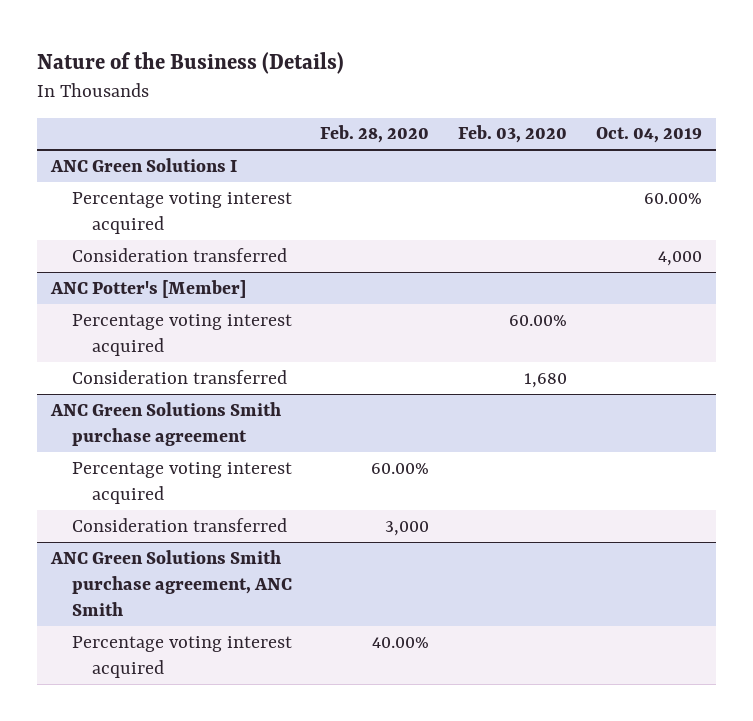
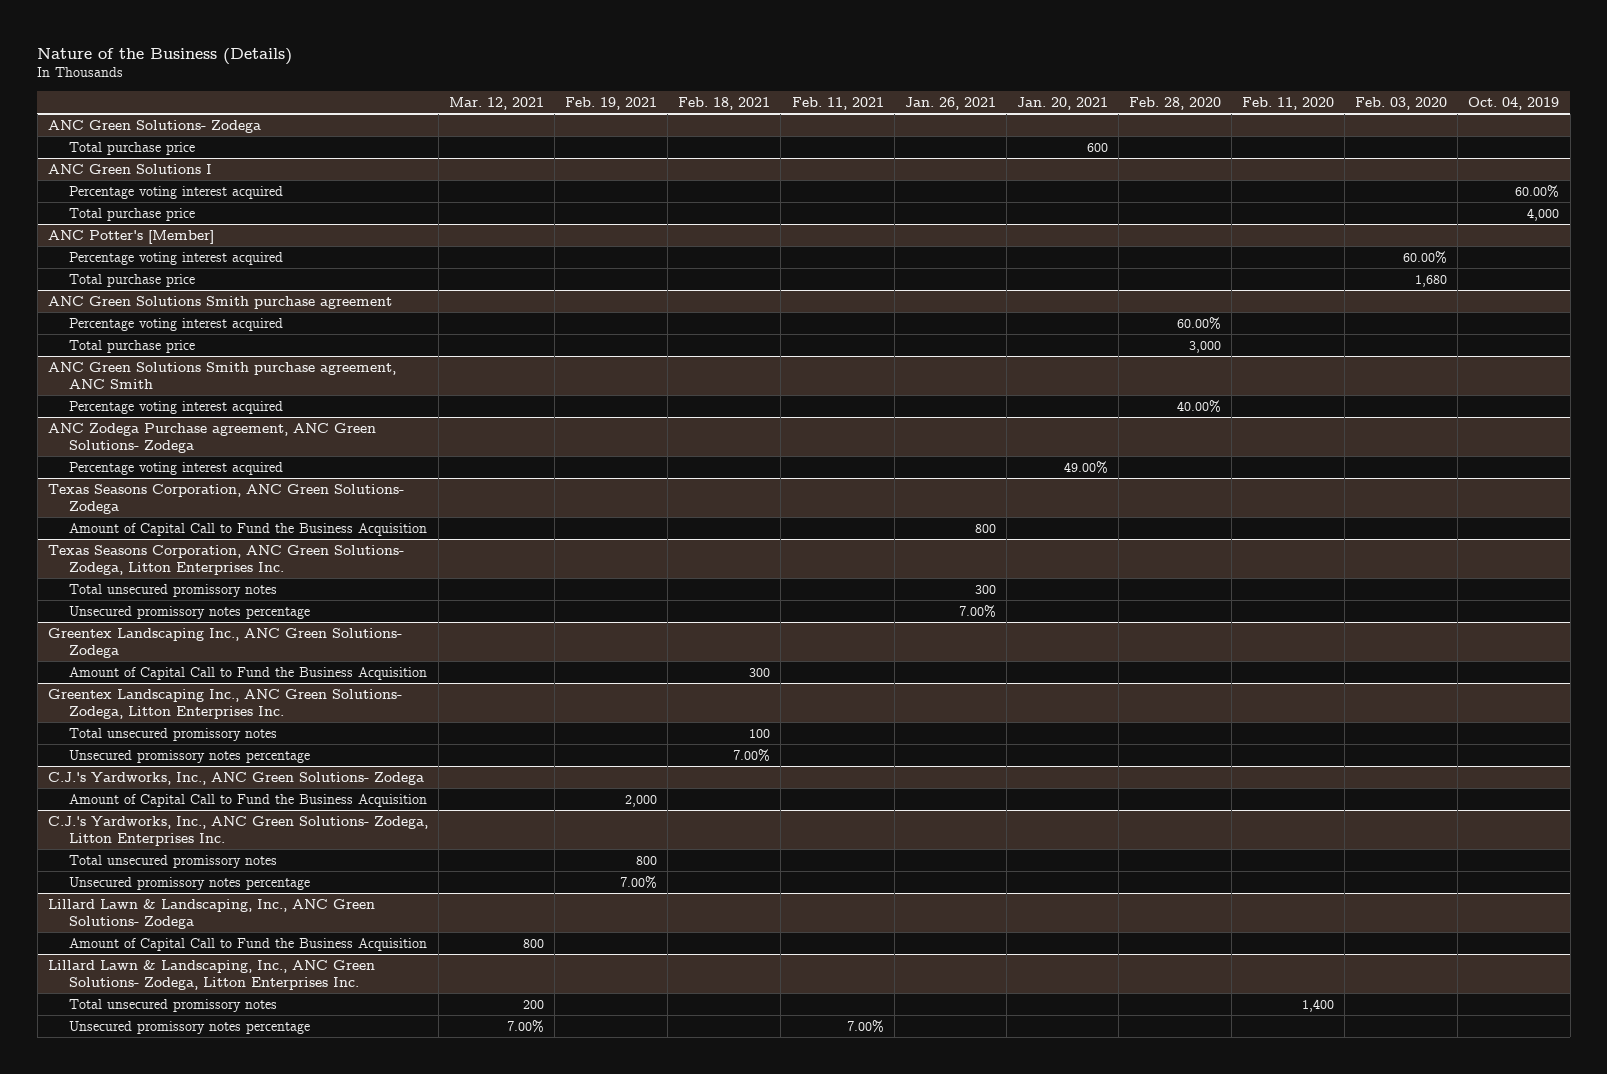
none -> [449,96,545,110] Mar. 12, 2021
none -> [565,96,658,110] Feb. 19, 2021
none -> [678,96,771,110] Feb. 18, 2021
none -> [791,96,884,110] Feb. 11, 2021
none -> [904,96,996,110] Jan. 26, 2021
none -> [1016,96,1108,110] Jan. 20, 2021
none -> [1242,96,1335,110] Feb. 11, 2020
none -> [47,119,261,133] ANC Green Solutions- Zodega
none -> [68,141,195,155] Total purchase price
[71,247,287,262] Consideration transferred -> [68,207,195,221] Total purchase price
[71,369,287,384] Consideration transferred -> [68,273,195,287] Total purchase price
[71,517,287,532] Consideration transferred -> [68,339,195,353] Total purchase price
none -> [47,422,376,453] ANC Zodega Purchase agreement, ANC Green Solutions- Zodega
none -> [68,461,283,475] Percentage voting interest acquired
none -> [47,483,404,514] Texas Seasons Corporation, ANC Green Solutions- Zodega
none -> [68,522,427,536] Amount of Capital Call to Fund the Business Acquisition
none -> [47,544,404,575] Texas Seasons Corporation, ANC Green Solutions- Zodega, Litton Enterprises Inc.
none -> [68,583,277,597] Total unsecured promissory notes
none -> [68,605,310,619] Unsecured promissory notes percentage
none -> [47,627,402,658] Greentex Landscaping Inc., ANC Green Solutions- Zodega
none -> [68,666,427,680] Amount of Capital Call to Fund the Business Acquisition
none -> [47,688,402,719] Greentex Landscaping Inc., ANC Green Solutions- Zodega, Litton Enterprises Inc.
none -> [68,727,277,741] Total unsecured promissory notes
none -> [68,749,310,763] Unsecured promissory notes percentage
none -> [47,771,424,785] C.J.'s Yardworks, Inc., ANC Green Solutions- Zodega
none -> [68,793,427,807] Amount of Capital Call to Fund the Business Acquisition
none -> [47,815,428,846] C.J.'s Yardworks, Inc., ANC Green Solutions- Zodega, Litton Enterprises Inc.
none -> [68,854,277,868] Total unsecured promissory notes
none -> [68,876,310,890] Unsecured promissory notes percentage
none -> [47,898,375,929] Lillard Lawn & Landscaping, Inc., ANC Green Solutions- Zodega
none -> [68,937,427,951] Amount of Capital Call to Fund the Business Acquisition
none -> [47,959,375,990] Lillard Lawn & Landscaping, Inc., ANC Green Solutions- Zodega, Litton Enterprises Inc.
none -> [68,998,277,1012] Total unsecured promissory notes
none -> [68,1020,310,1034] Unsecured promissory notes percentage

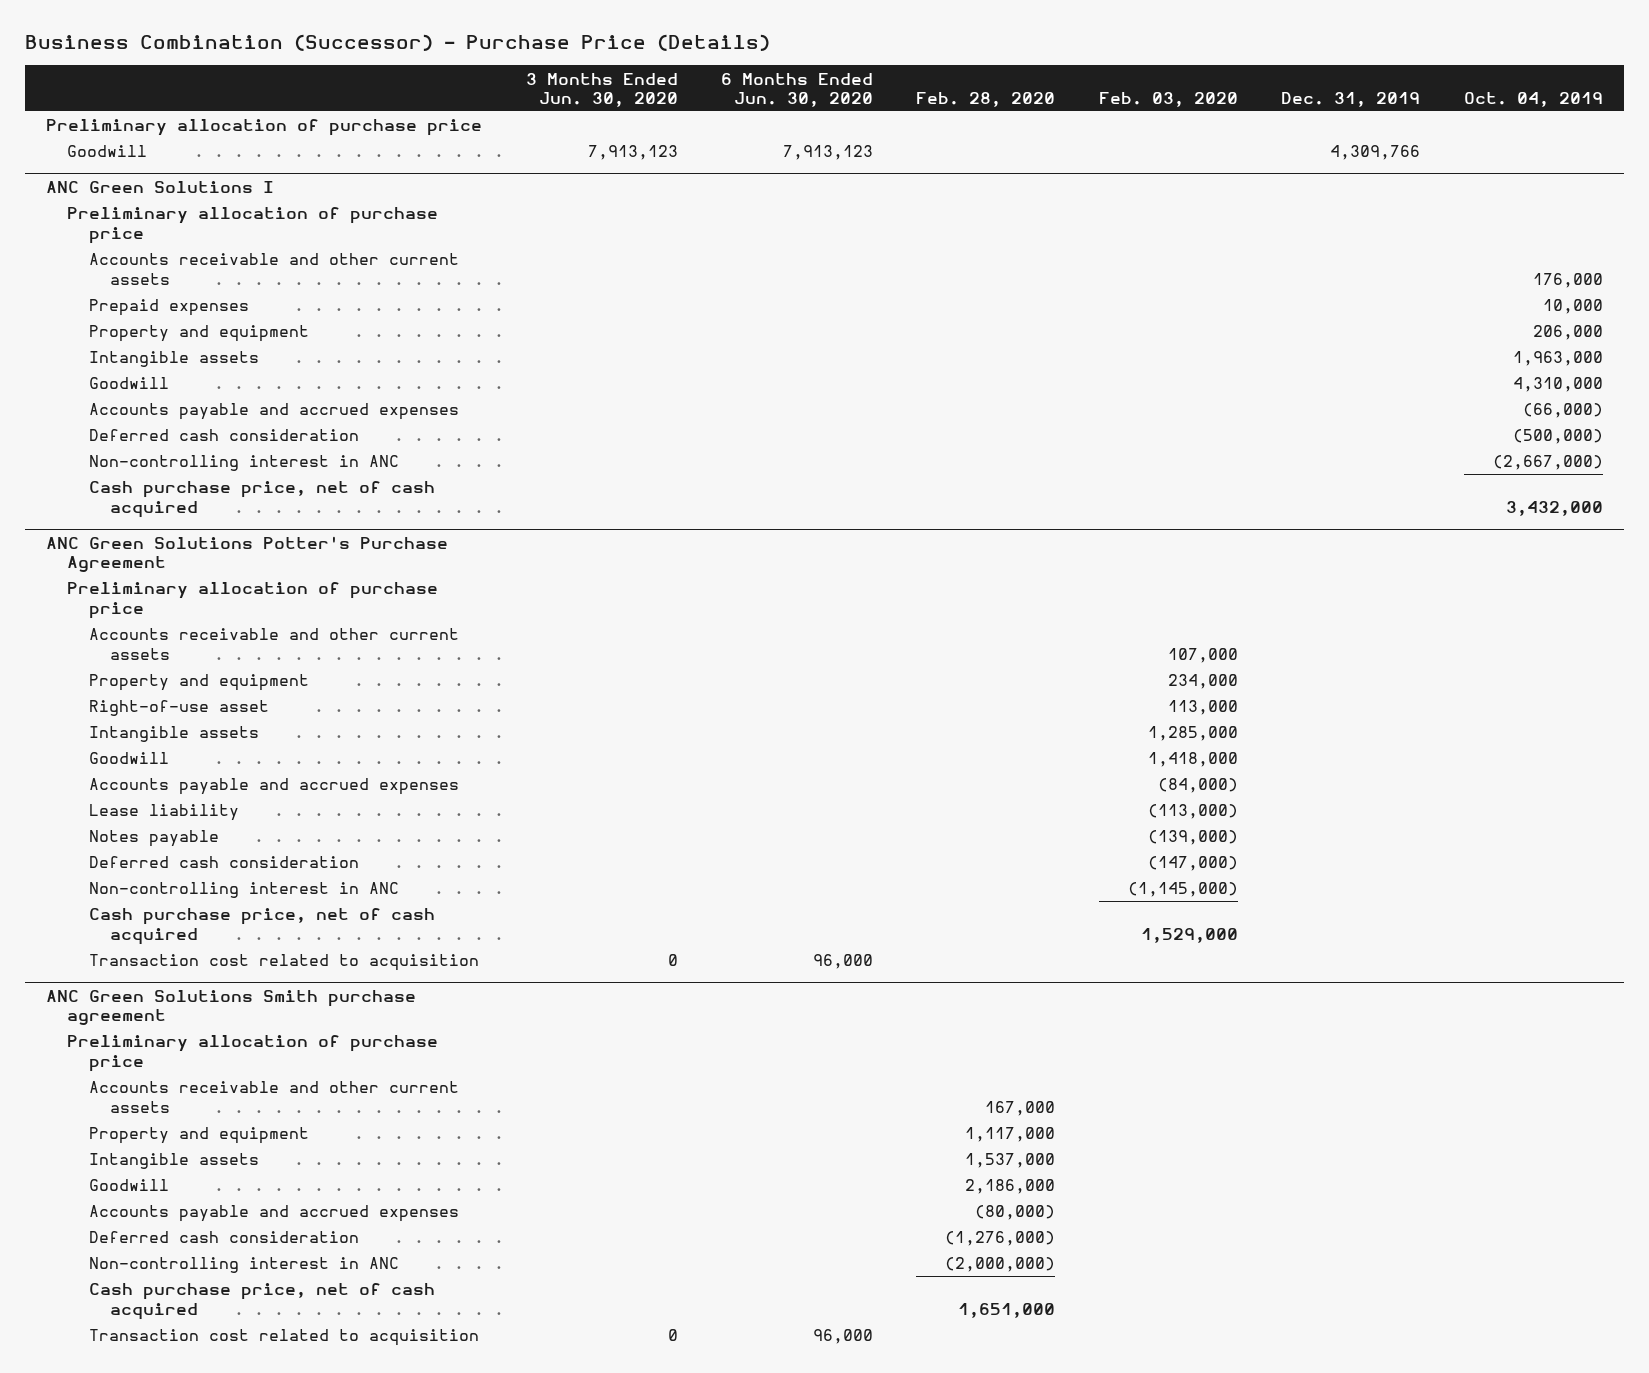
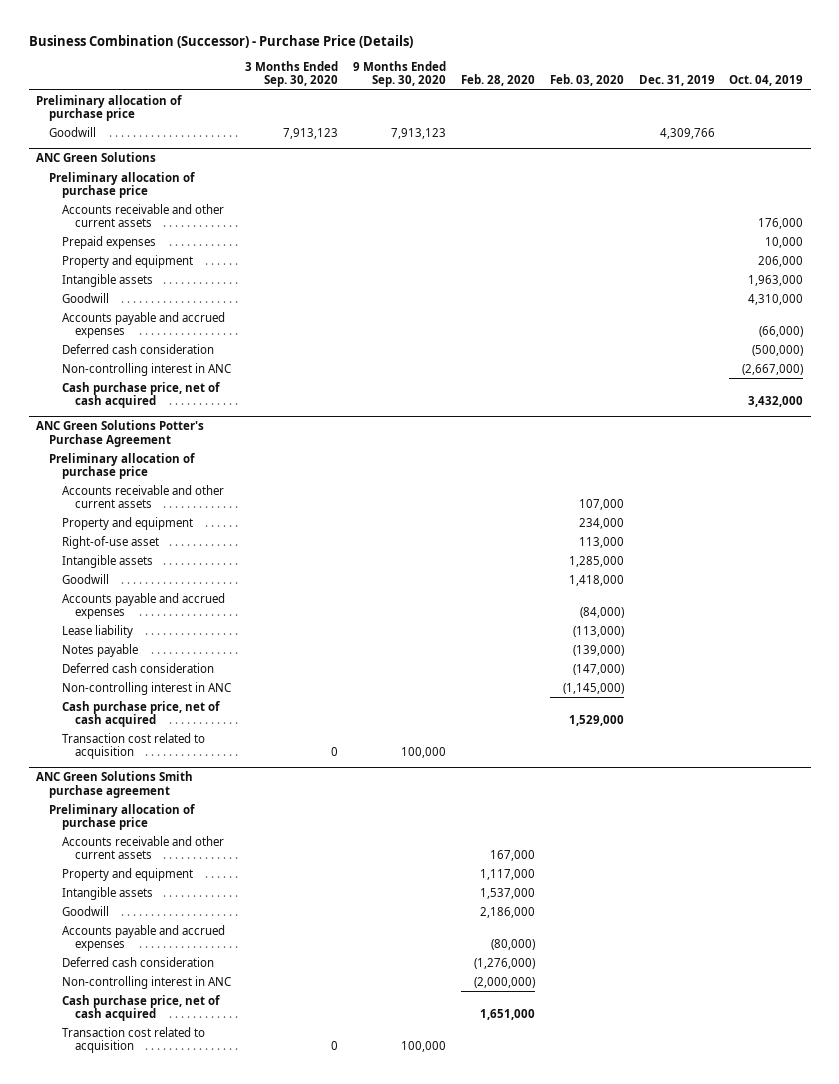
[525,72,678,107] 3 Months Ended Jun. 30, 2020 -> none
[721,72,874,107] 6 Months Ended Jun. 30, 2020 -> none
none -> [245,60,339,88] 3 Months Ended Sep. 30, 2020
none -> [353,60,447,88] 9 Months Ended Sep. 30, 2020
[46,180,275,193] ANC Green Solutions I -> [36,152,157,163] ANC Green Solutions

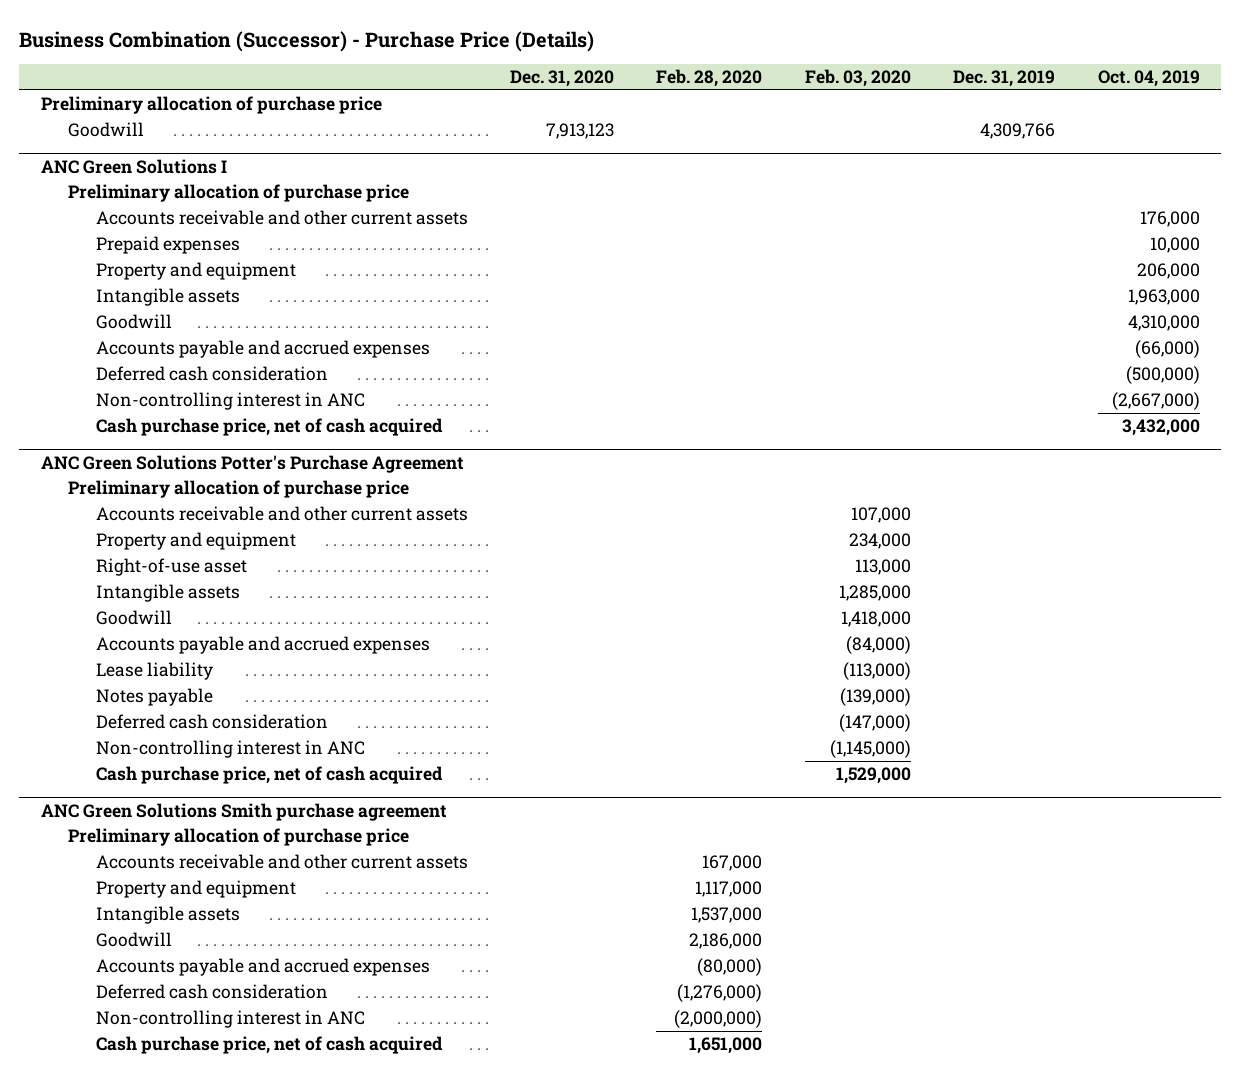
[245,60,339,88] 3 Months Ended Sep. 30, 2020 -> none
[353,60,447,88] 9 Months Ended Sep. 30, 2020 -> none
none -> [510,70,615,88] Dec. 31, 2020
[36,152,157,163] ANC Green Solutions -> [40,158,227,174] ANC Green Solutions I
[61,732,205,760] Transaction cost related to acquisition -> none
[61,1026,205,1054] Transaction cost related to acquisition -> none

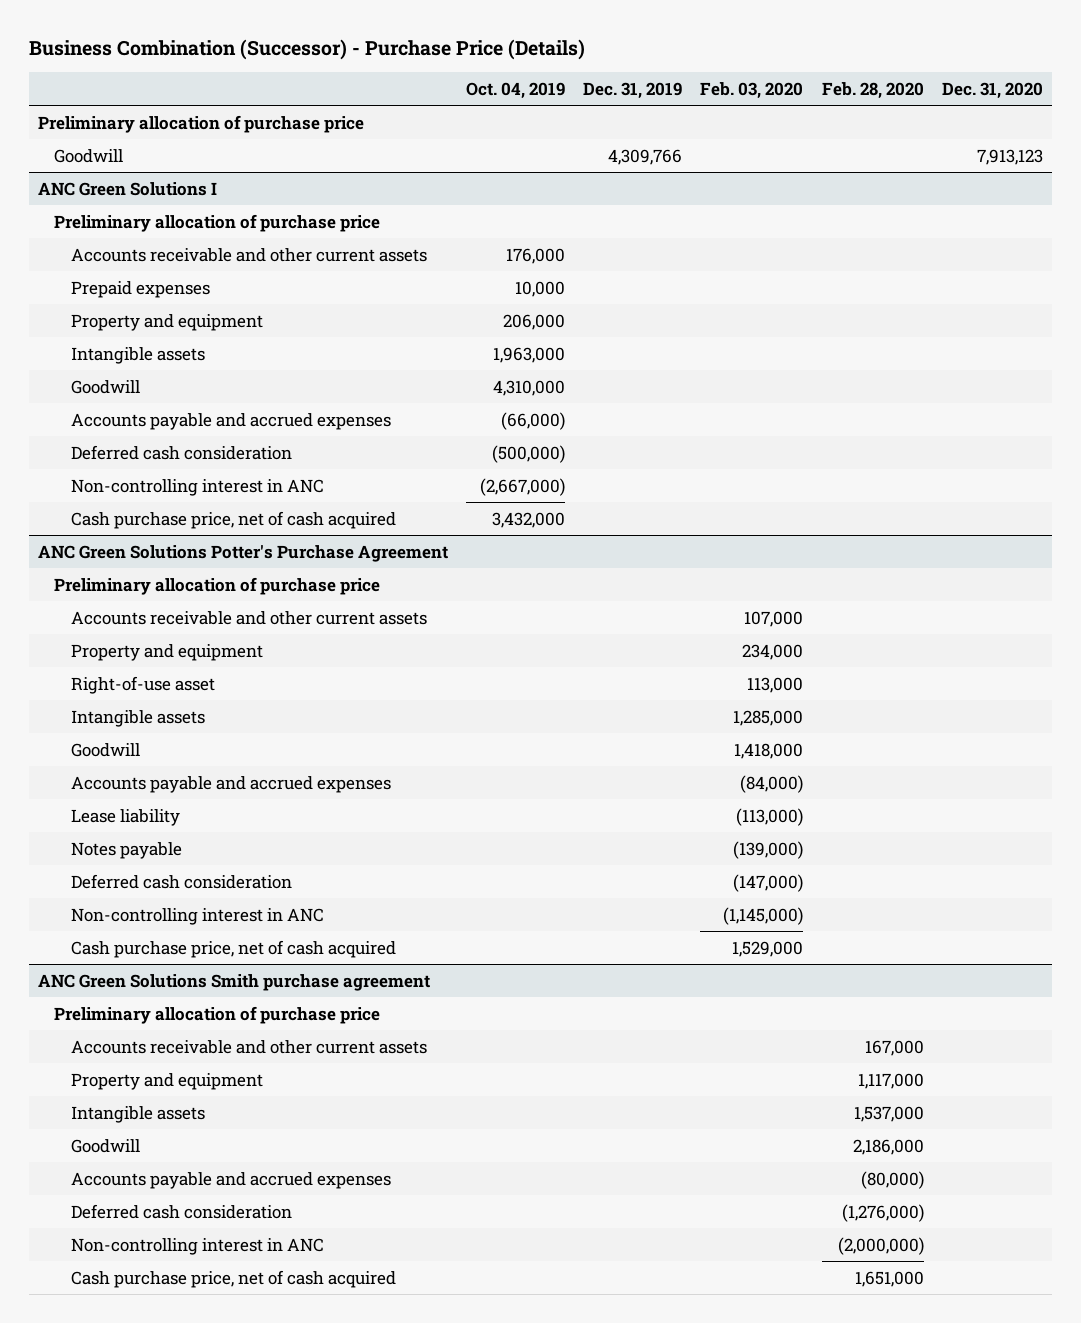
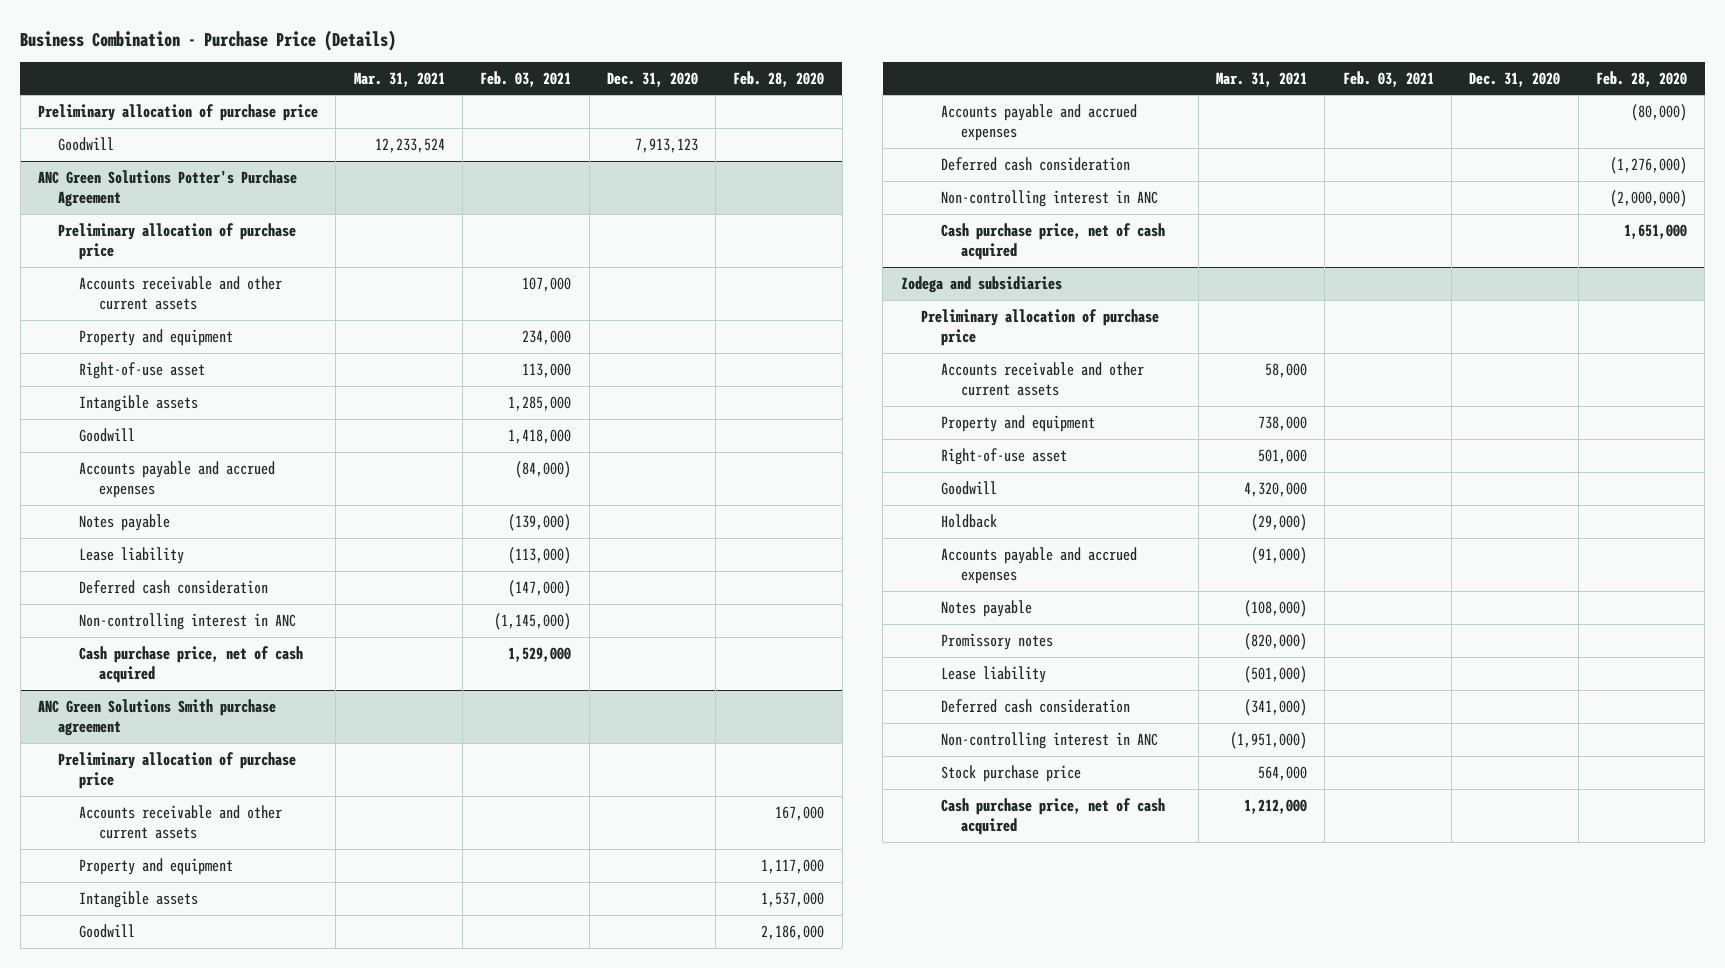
[28,39,585,61] Business Combination (Successor) - Purchase Price (Details) -> [20,29,397,51] Business Combination - Purchase Price (Details)
[466,81,566,99] Oct. 04, 2019 -> none
[583,81,683,99] Dec. 31, 2019 -> none
[700,81,804,99] Feb. 03, 2020 -> none
none -> [353,71,445,87] Mar. 31, 2021
none -> [480,70,572,87] Feb. 03, 2021
[37,181,217,196] ANC Green Solutions I -> none
[54,213,381,232] Preliminary allocation of purchase price -> none
[70,247,427,262] Accounts receivable and other current assets -> none
[70,280,210,298] Prepaid expenses -> none
[70,313,263,331] Property and equipment -> none
[70,346,205,364] Intangible assets -> none
[70,379,140,394] Goodwill -> none
[70,412,391,430] Accounts payable and accrued expenses -> none
[70,444,292,460] Deferred cash consideration -> none
[70,478,324,496] Non-controlling interest in ANC -> none
[70,510,396,529] Cash purchase price, net of cash acquired -> none
[70,808,180,826] Lease liability -> [78,546,184,564] Lease liability
none -> [900,275,1062,293] Zodega and subsidiaries
none -> [920,308,1159,347] Preliminary allocation of purchase price
none -> [941,361,1145,397] Accounts receivable and other current assets
none -> [941,414,1096,432] Property and equipment
none -> [941,447,1068,465] Right-of-use asset
none -> [941,480,998,495] Goodwill
none -> [941,513,998,528] Holdback
none -> [941,546,1138,585] Accounts payable and accrued expenses
none -> [941,599,1033,617] Notes payable
none -> [941,632,1054,650] Promissory notes
none -> [941,665,1047,683] Lease liability
none -> [941,698,1131,713] Deferred cash consideration
none -> [941,731,1159,749] Non-controlling interest in ANC
none -> [941,764,1082,782] Stock purchase price
none -> [941,797,1166,836] Cash purchase price, net of cash acquired

